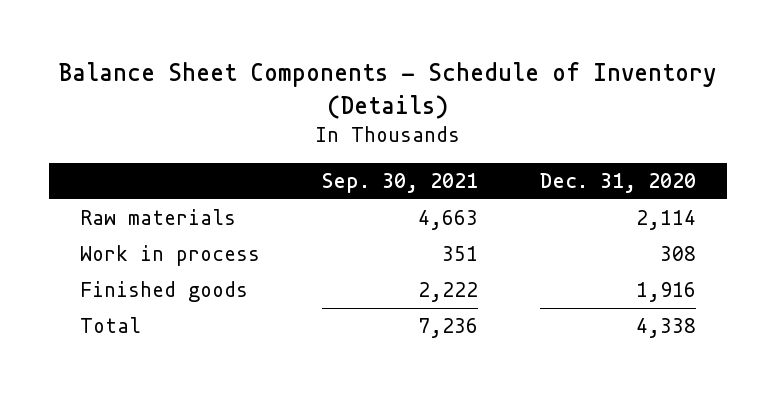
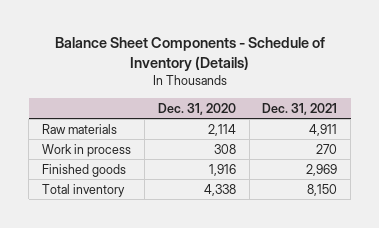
[322,173,479,194] Sep. 30, 2021 -> none
none -> [262,102,338,115] Dec. 31, 2021
[80,317,142,334] Total -> [41,183,125,197] Total inventory

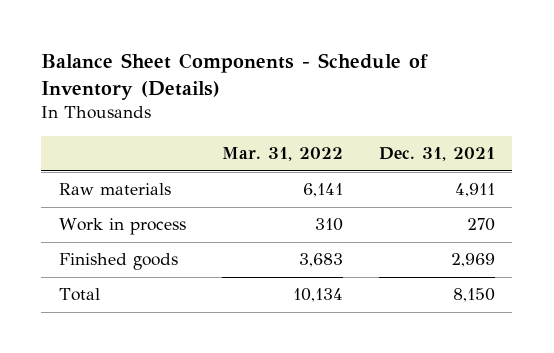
[157,102,236,115] Dec. 31, 2020 -> none
none -> [221,147,343,162] Mar. 31, 2022
[41,183,125,197] Total inventory -> [59,288,101,302] Total

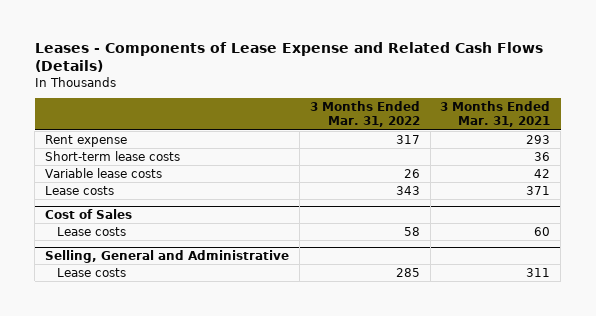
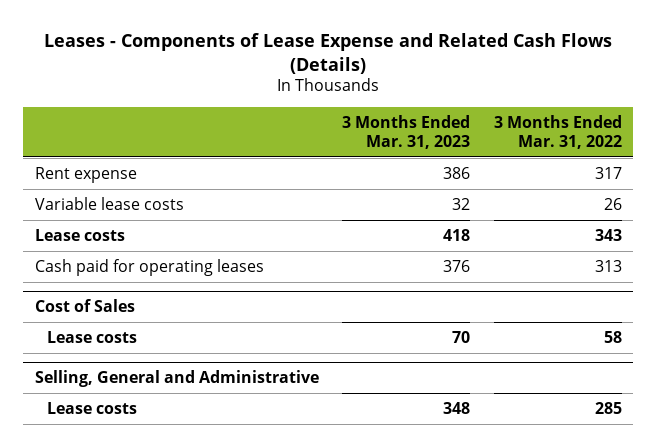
[440,101,551,128] 3 Months Ended Mar. 31, 2021 -> none
none -> [342,114,471,150] 3 Months Ended Mar. 31, 2023
[45,150,181,161] Short-term lease costs -> none
none -> [34,258,264,276] Cash paid for operating leases

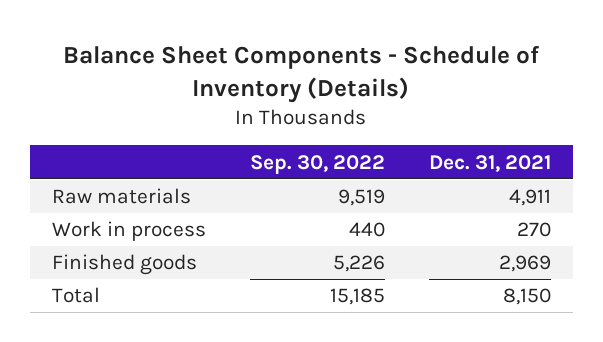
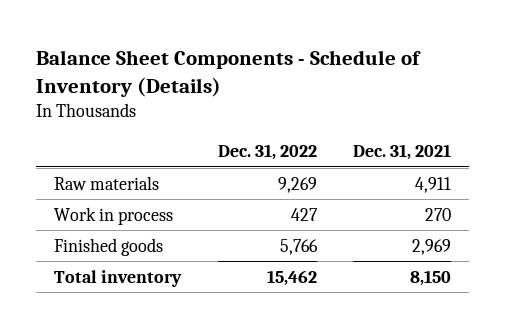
[249,154,385,174] Sep. 30, 2022 -> none
none -> [217,144,317,161] Dec. 31, 2022
[52,287,101,304] Total -> [54,269,183,287] Total inventory

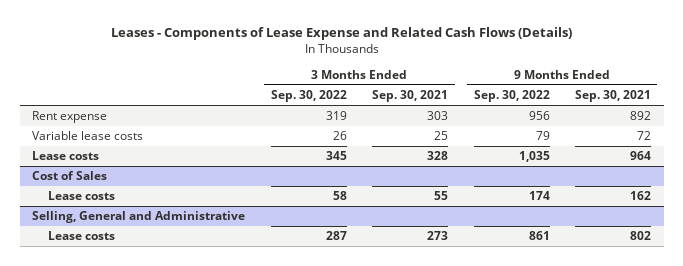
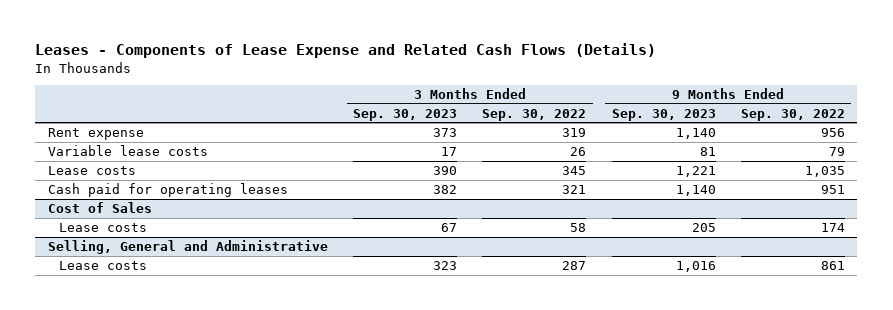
[372,90,449,103] Sep. 30, 2021 -> none
[575,90,652,103] Sep. 30, 2021 -> none
none -> [353,108,458,121] Sep. 30, 2023
none -> [611,108,716,121] Sep. 30, 2023
none -> [47,182,288,197] Cash paid for operating leases

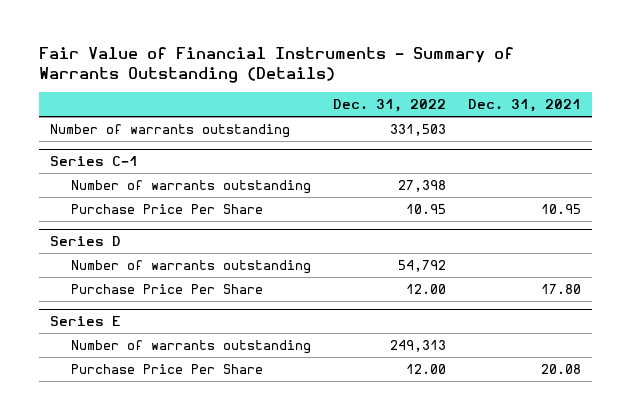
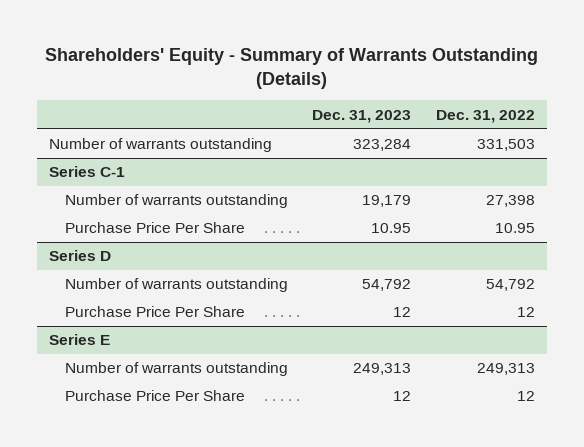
[39,47,515,84] Fair Value of Financial Instruments - Summary of Warrants Outstanding (Details) -> [45,48,539,90] Shareholders' Equity - Summary of Warrants Outstanding (Details)
[467,99,581,113] Dec. 31, 2021 -> none
none -> [312,109,412,123] Dec. 31, 2023
[405,283,446,294] 12.00 -> [516,307,535,318] 12
[405,363,446,374] 12.00 -> [516,391,535,402] 12

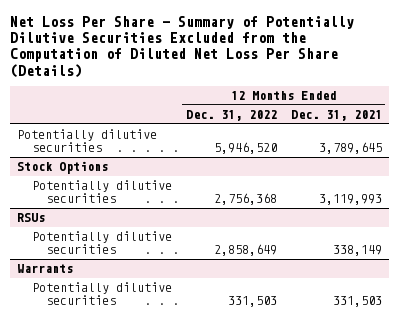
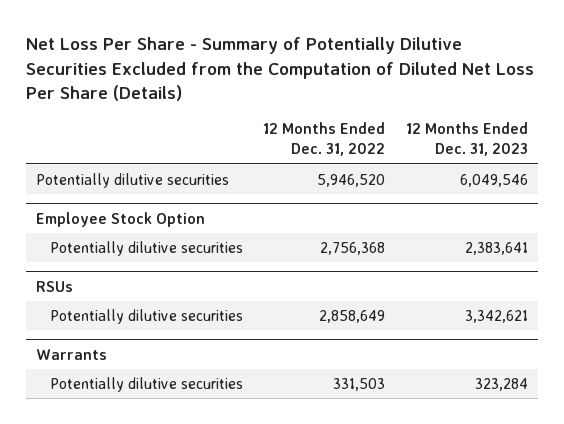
[290,110,382,122] Dec. 31, 2021 -> none
none -> [405,122,528,157] 12 Months Ended Dec. 31, 2023
[17,161,109,175] Stock Options -> [36,211,206,227] Employee Stock Option

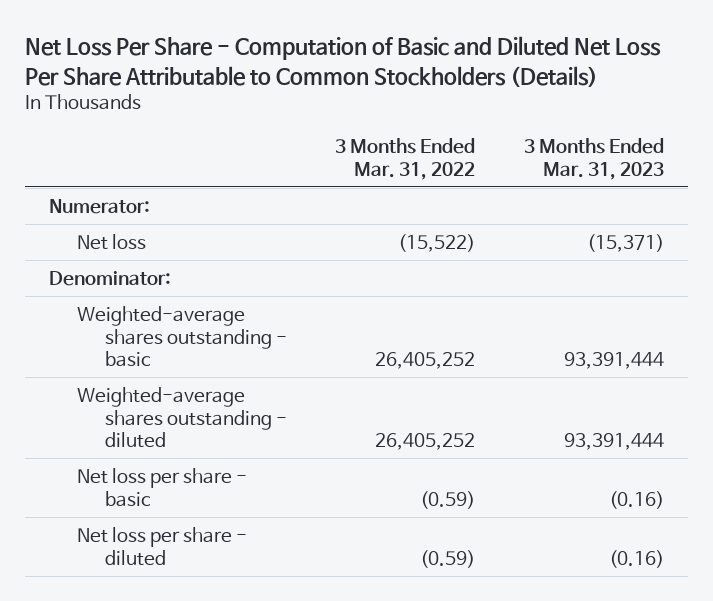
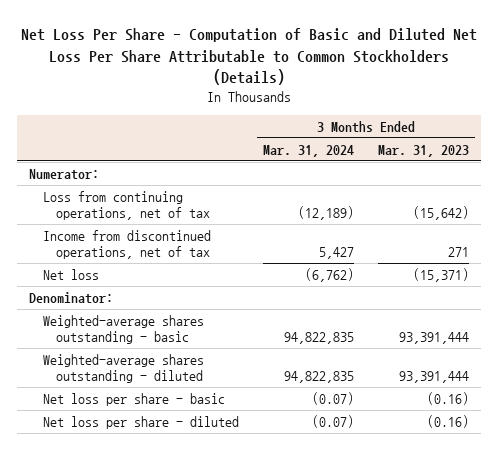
[335,137,476,180] 3 Months Ended Mar. 31, 2022 -> none
none -> [262,144,354,157] Mar. 31, 2024
none -> [42,190,211,221] Loss from continuing operations, net of tax
none -> [42,229,211,260] Income from discontinued operations, net of tax

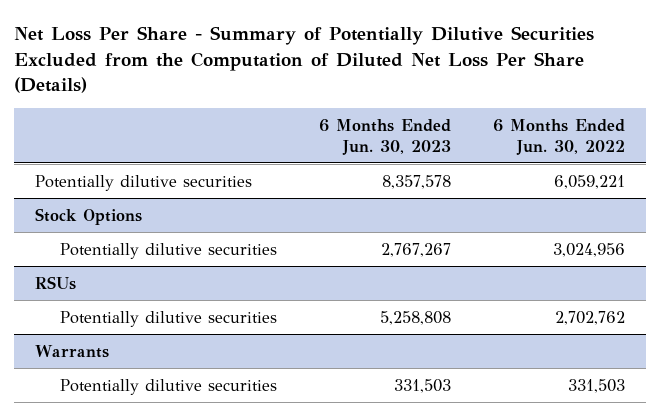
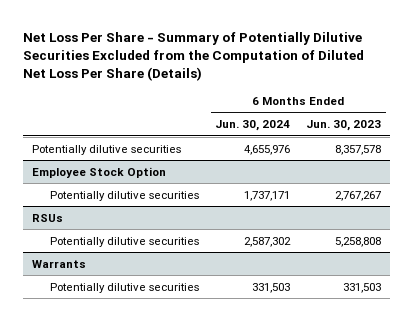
[492,118,625,155] 6 Months Ended Jun. 30, 2022 -> none
none -> [215,120,291,132] Jun. 30, 2024
[34,207,142,225] Stock Options -> [31,166,166,178] Employee Stock Option

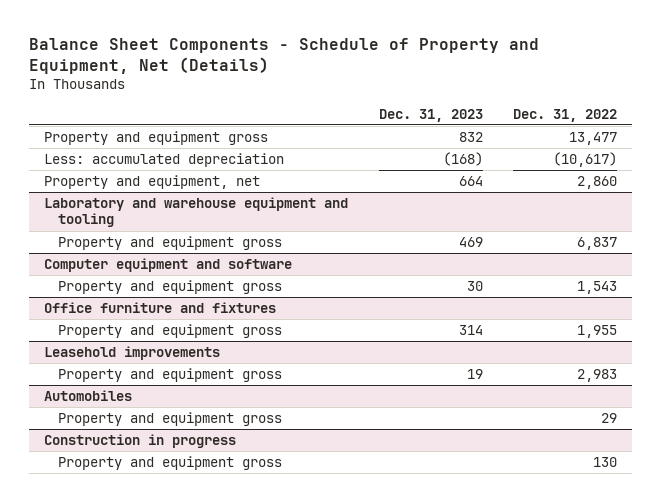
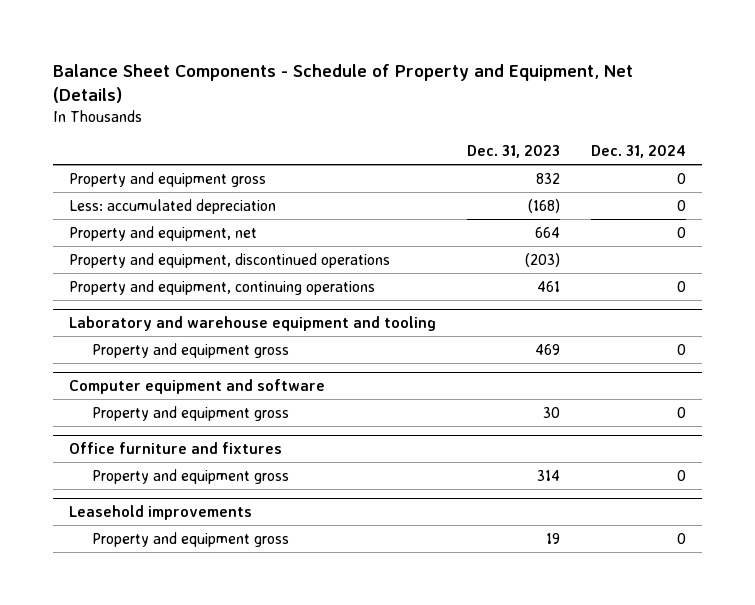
[512,108,617,122] Dec. 31, 2022 -> none
none -> [591,144,687,158] Dec. 31, 2024
none -> [68,252,390,268] Property and equipment, discontinued operations
none -> [68,279,375,295] Property and equipment, continuing operations
[44,389,133,401] Automobiles -> none
[57,411,282,426] Property and equipment gross -> none
[44,433,237,448] Construction in progress -> none
[57,455,282,470] Property and equipment gross -> none

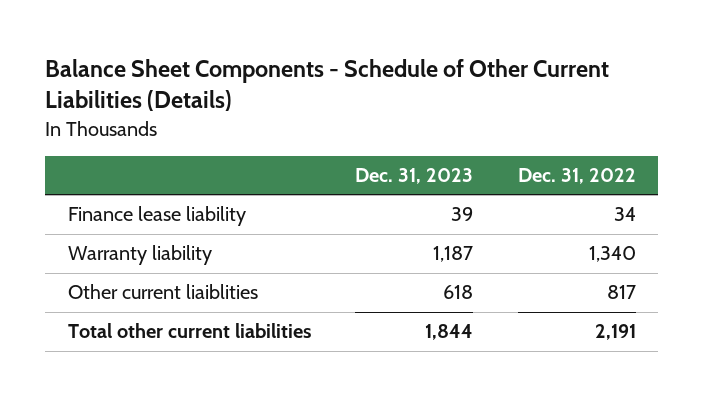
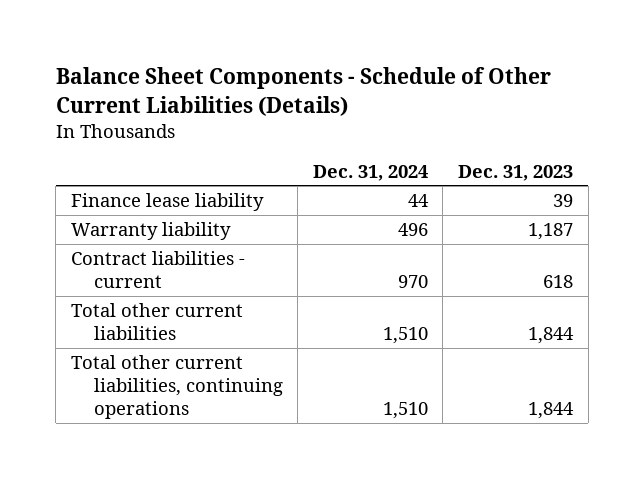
[517,168,636,185] Dec. 31, 2022 -> none
none -> [312,164,428,181] Dec. 31, 2024
[67,284,258,300] Other current liaiblities -> [70,251,245,289] Contract liabilities - current
none -> [70,355,283,420] Total other current liabilities, continuing operations

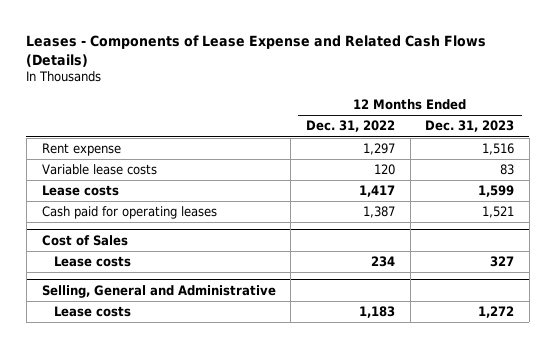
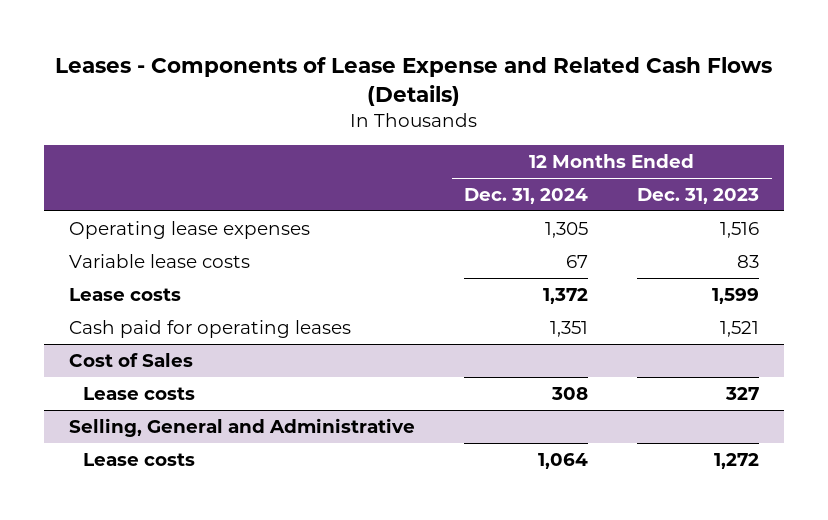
[305,120,395,133] Dec. 31, 2022 -> none
none -> [464,187,589,204] Dec. 31, 2024
[41,143,121,157] Rent expense -> [68,220,310,239] Operating lease expenses

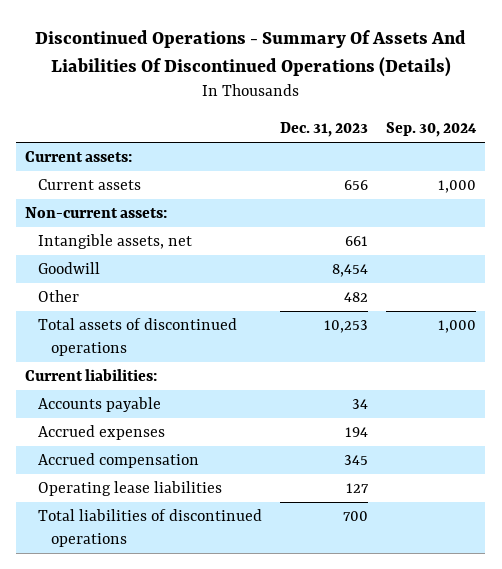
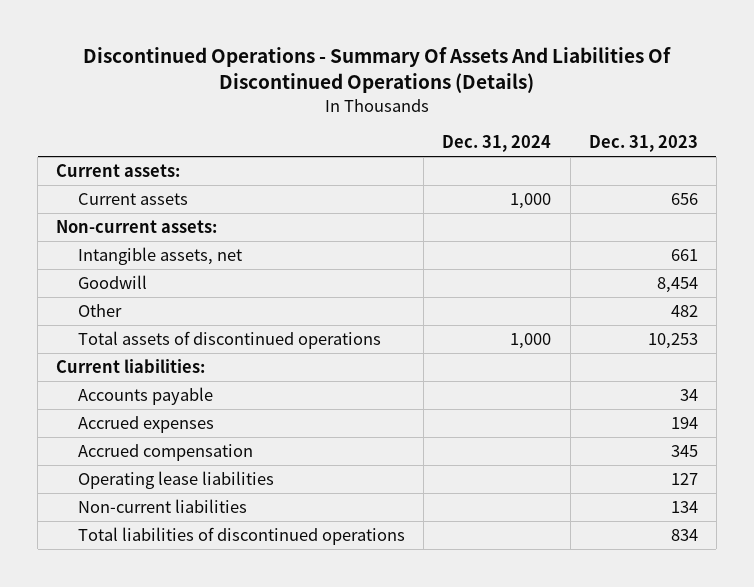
[386,121,478,137] Sep. 30, 2024 -> none
none -> [442,135,552,153] Dec. 31, 2024
none -> [78,499,248,514] Non-current liabilities
[343,511,369,522] 700 -> [670,529,698,542] 834

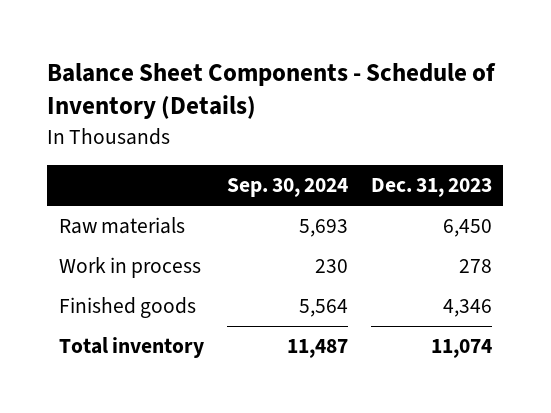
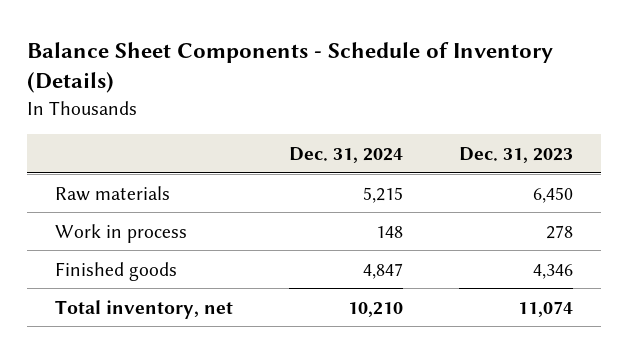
[226,178,348,198] Sep. 30, 2024 -> none
none -> [288,147,403,164] Dec. 31, 2024
[58,337,204,359] Total inventory -> [55,299,234,319] Total inventory, net

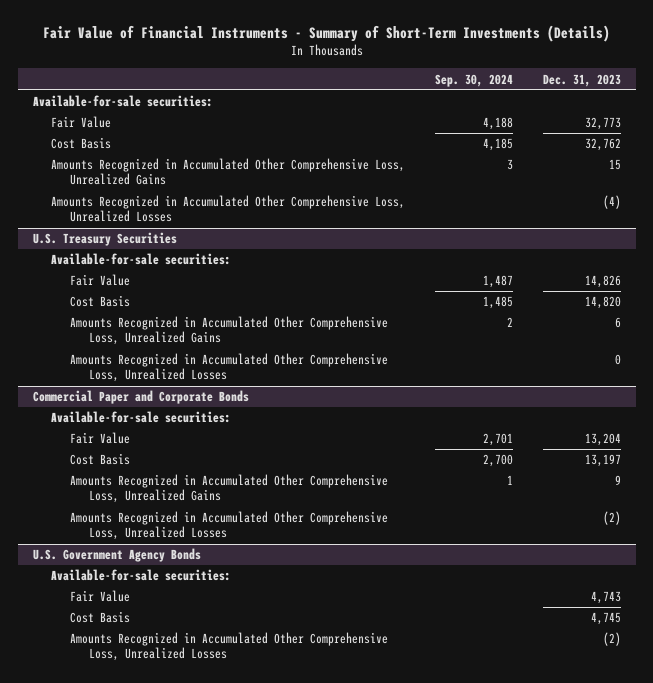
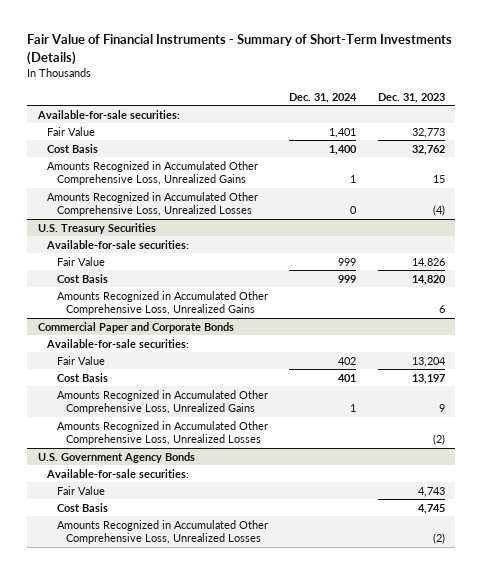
[435,73,514,87] Sep. 30, 2024 -> none
none -> [289,92,358,103] Dec. 31, 2024
[70,353,389,383] Amounts Recognized in Accumulated Other Comprehensive Loss, Unrealized Losses -> none

